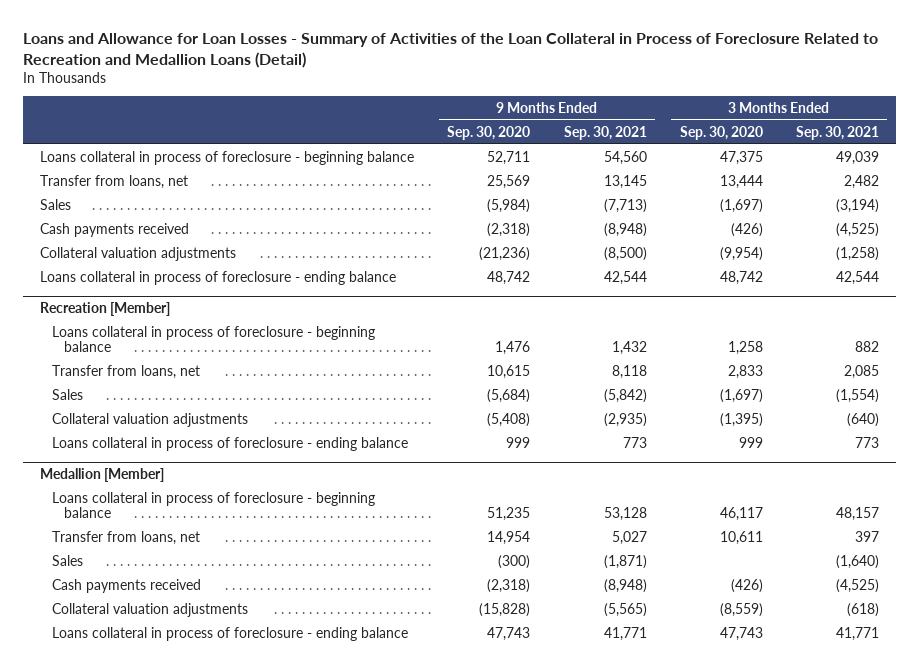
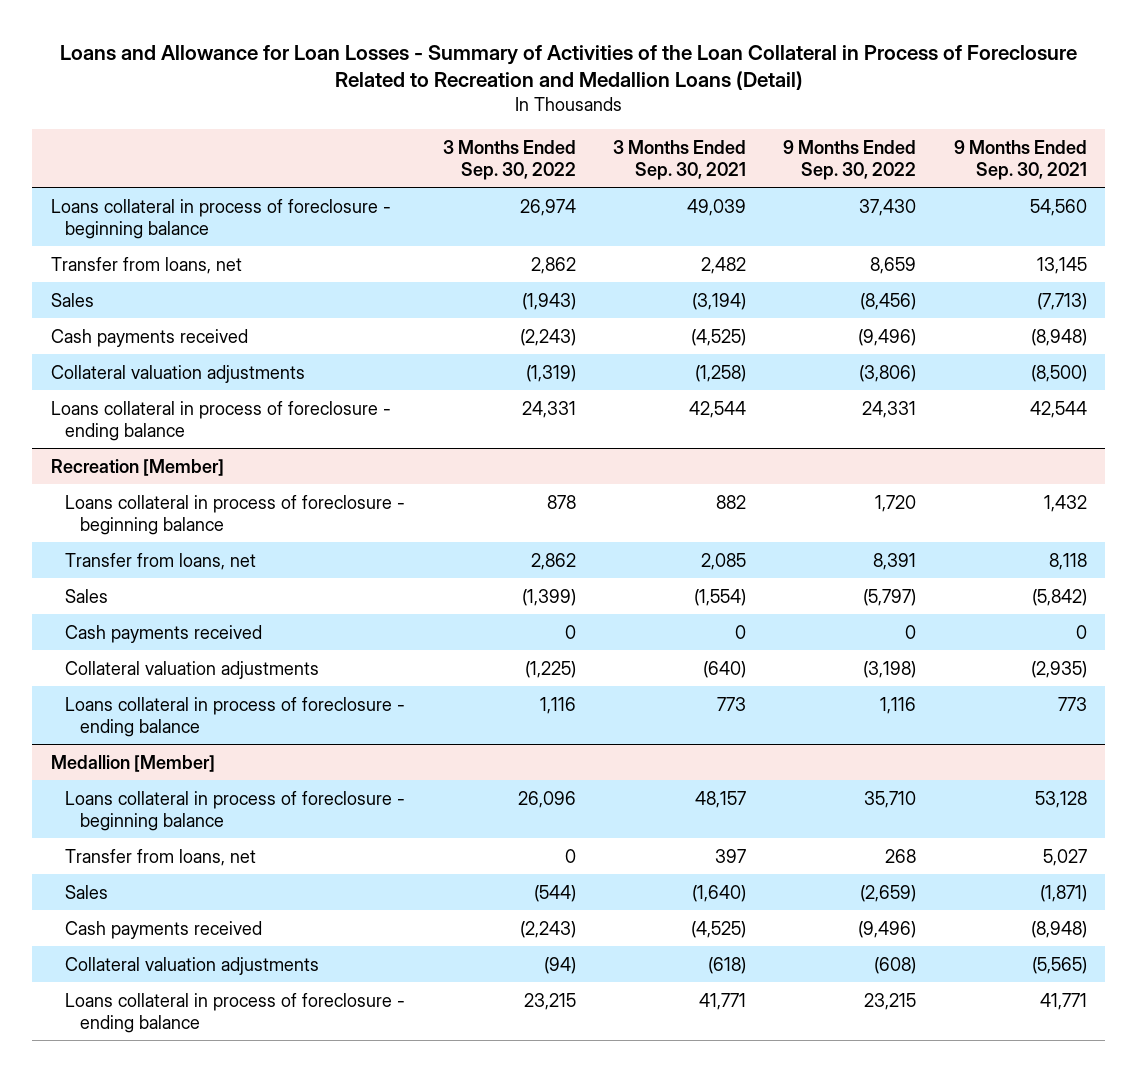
[447,125,531,140] Sep. 30, 2020 -> none
[679,125,763,140] Sep. 30, 2020 -> none
none -> [442,139,576,180] 3 Months Ended Sep. 30, 2022
none -> [783,139,917,180] 9 Months Ended Sep. 30, 2022
none -> [65,624,263,643] Cash payments received

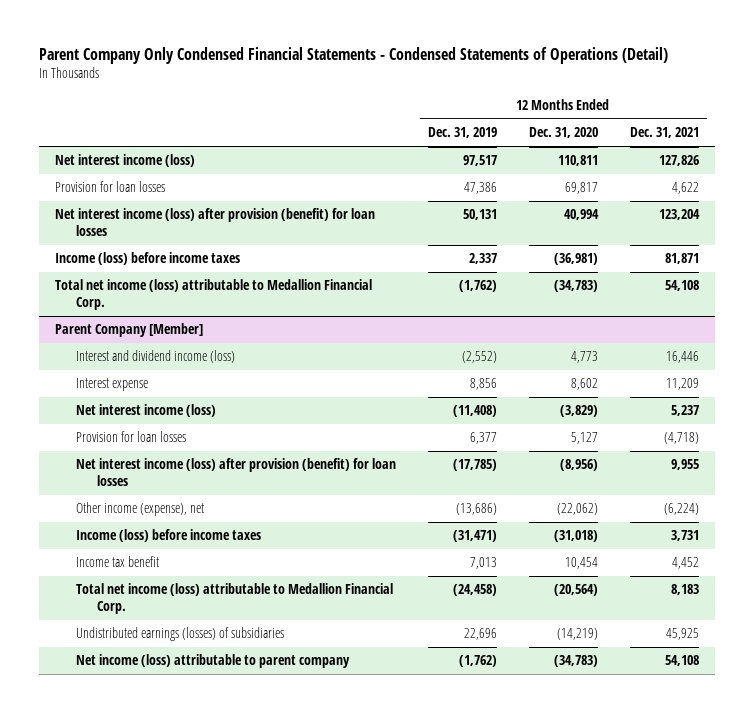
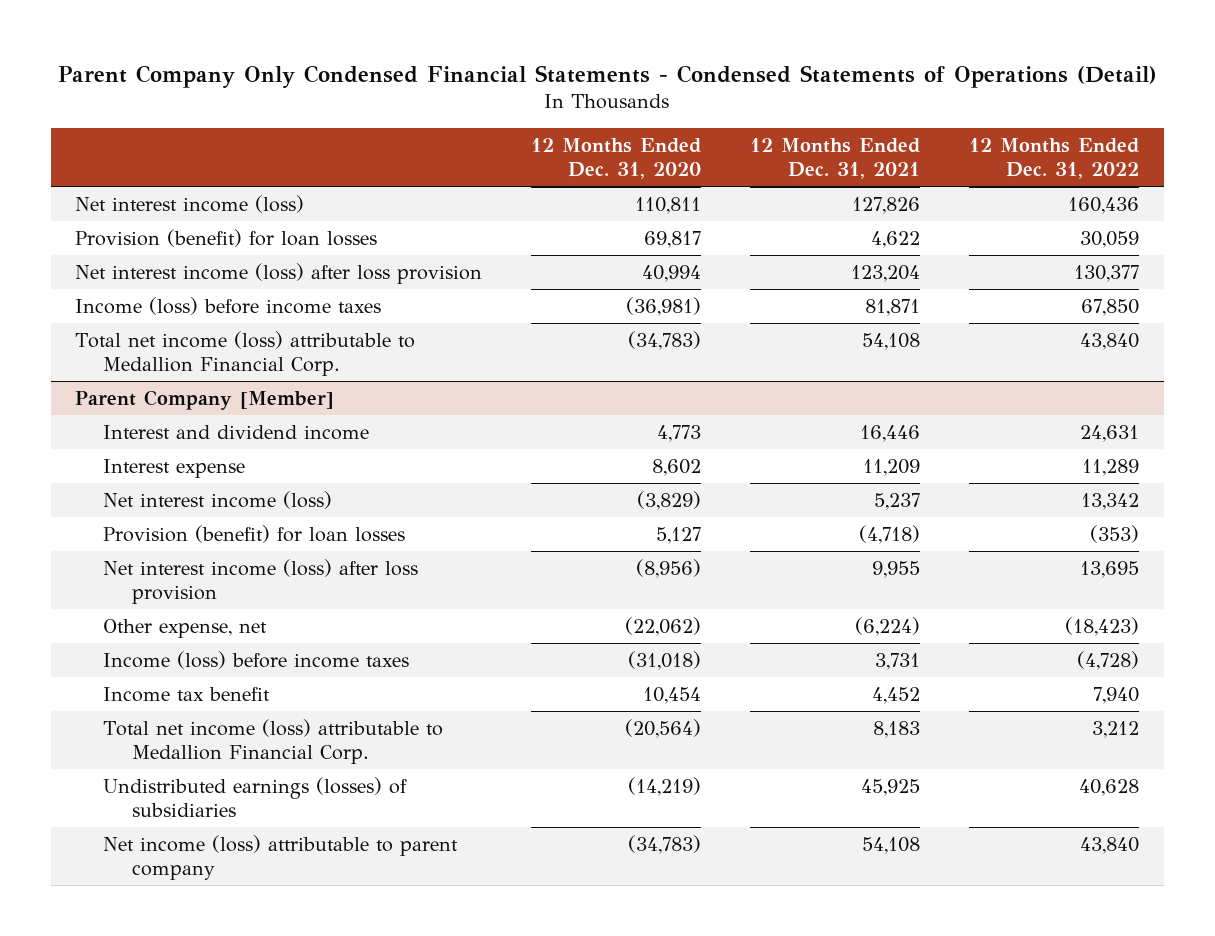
[427,127,497,139] Dec. 31, 2019 -> none
none -> [969,137,1140,180] 12 Months Ended Dec. 31, 2022
[54,181,165,193] Provision for loan losses -> [75,228,378,247] Provision (benefit) for loan losses
[54,208,375,237] Net interest income (loss) after provision (benefit) for loan losses -> [75,262,483,284] Net interest income (loss) after loss provision
[75,350,235,364] Interest and dividend income (loss) -> [103,424,370,440] Interest and dividend income
[75,431,186,443] Provision for loan losses -> [103,524,406,543] Provision (benefit) for loan losses
[75,458,396,487] Net interest income (loss) after provision (benefit) for loan losses -> [103,558,419,605] Net interest income (loss) after loss provision
[75,502,204,517] Other income (expense), net -> [103,618,268,638] Other expense, net

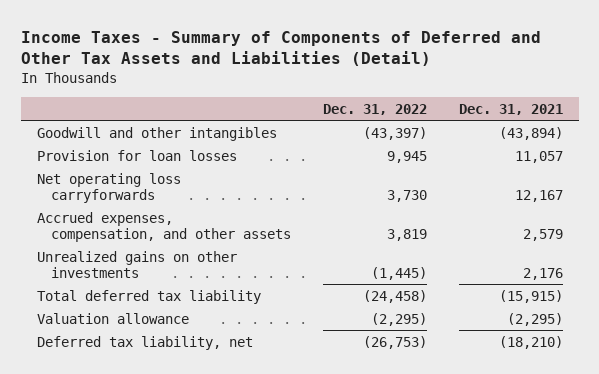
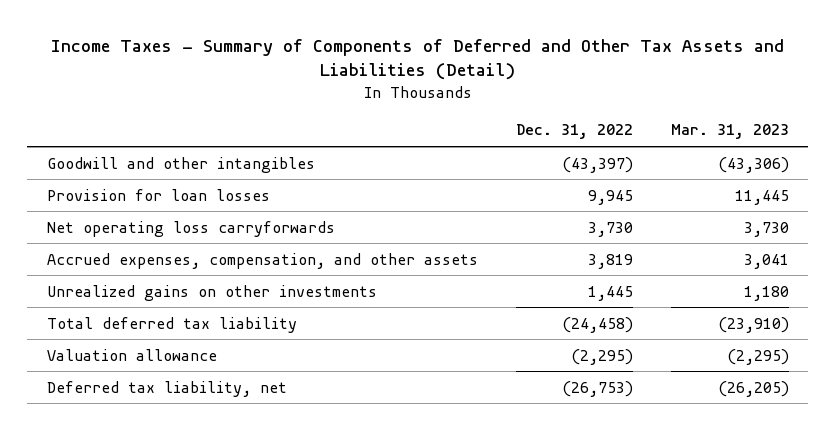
[458,103,563,115] Dec. 31, 2021 -> none
none -> [671,124,790,140] Mar. 31, 2023
[370,267,427,281] (1,445) -> [587,285,633,301] 1,445

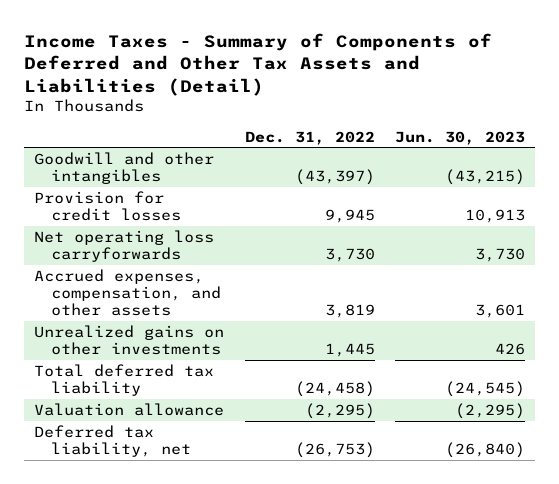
[671,124,790,140] Mar. 31, 2023 -> none
none -> [394,130,525,145] Jun. 30, 2023
[46,188,270,201] Provision for loan losses -> [34,190,182,221] Provision for credit losses

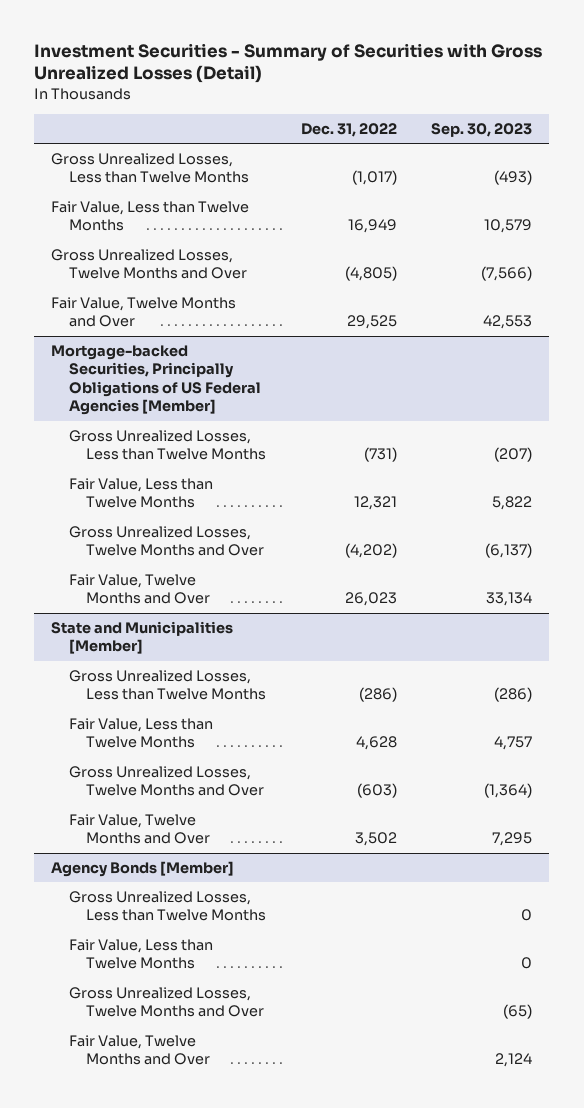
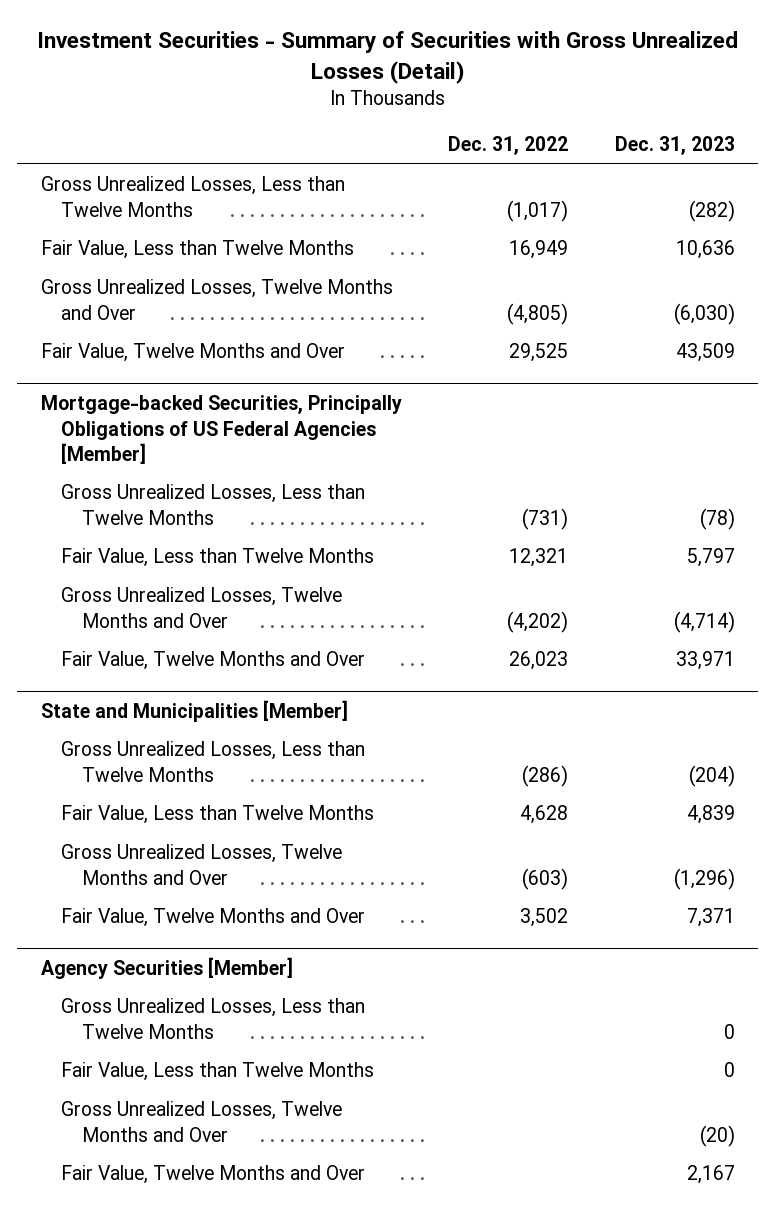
[431,122,533,137] Sep. 30, 2023 -> none
none -> [614,136,735,156] Dec. 31, 2023
[51,861,235,878] Agency Bonds [Member] -> [40,957,293,980] Agency Securities [Member]

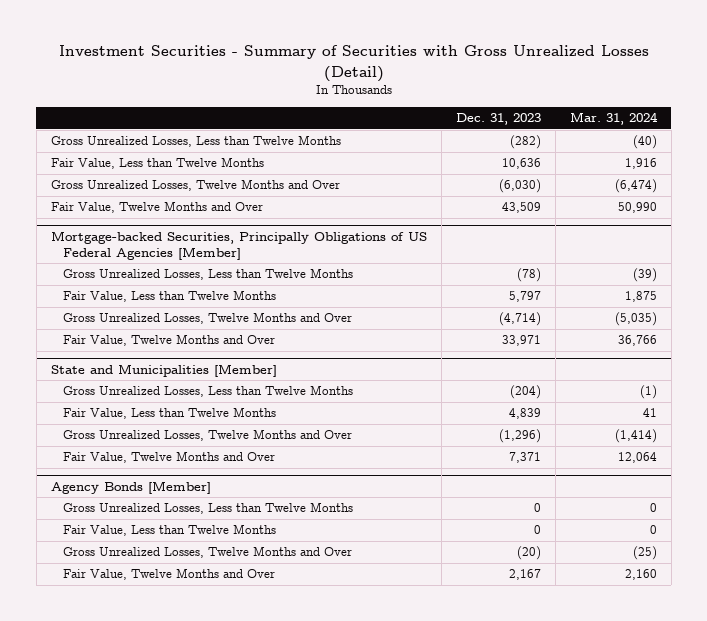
[448,136,569,156] Dec. 31, 2022 -> none
none -> [569,112,658,126] Mar. 31, 2024
[40,957,293,980] Agency Securities [Member] -> [50,481,211,495] Agency Bonds [Member]

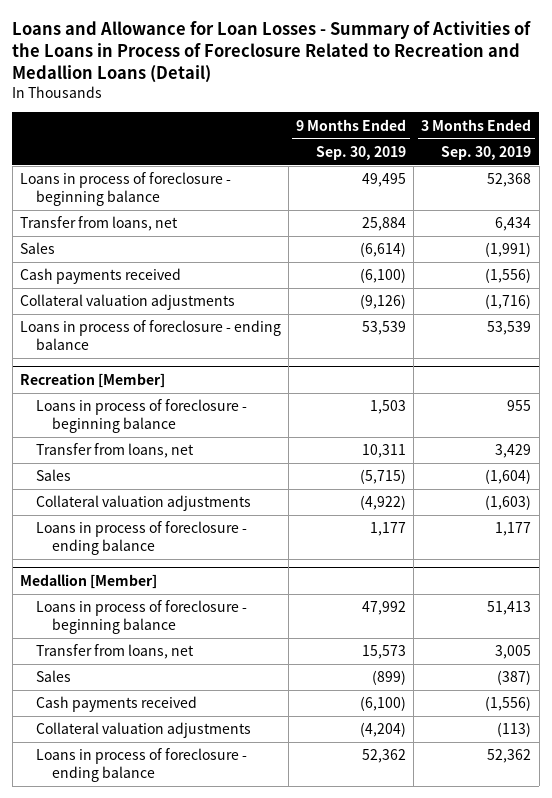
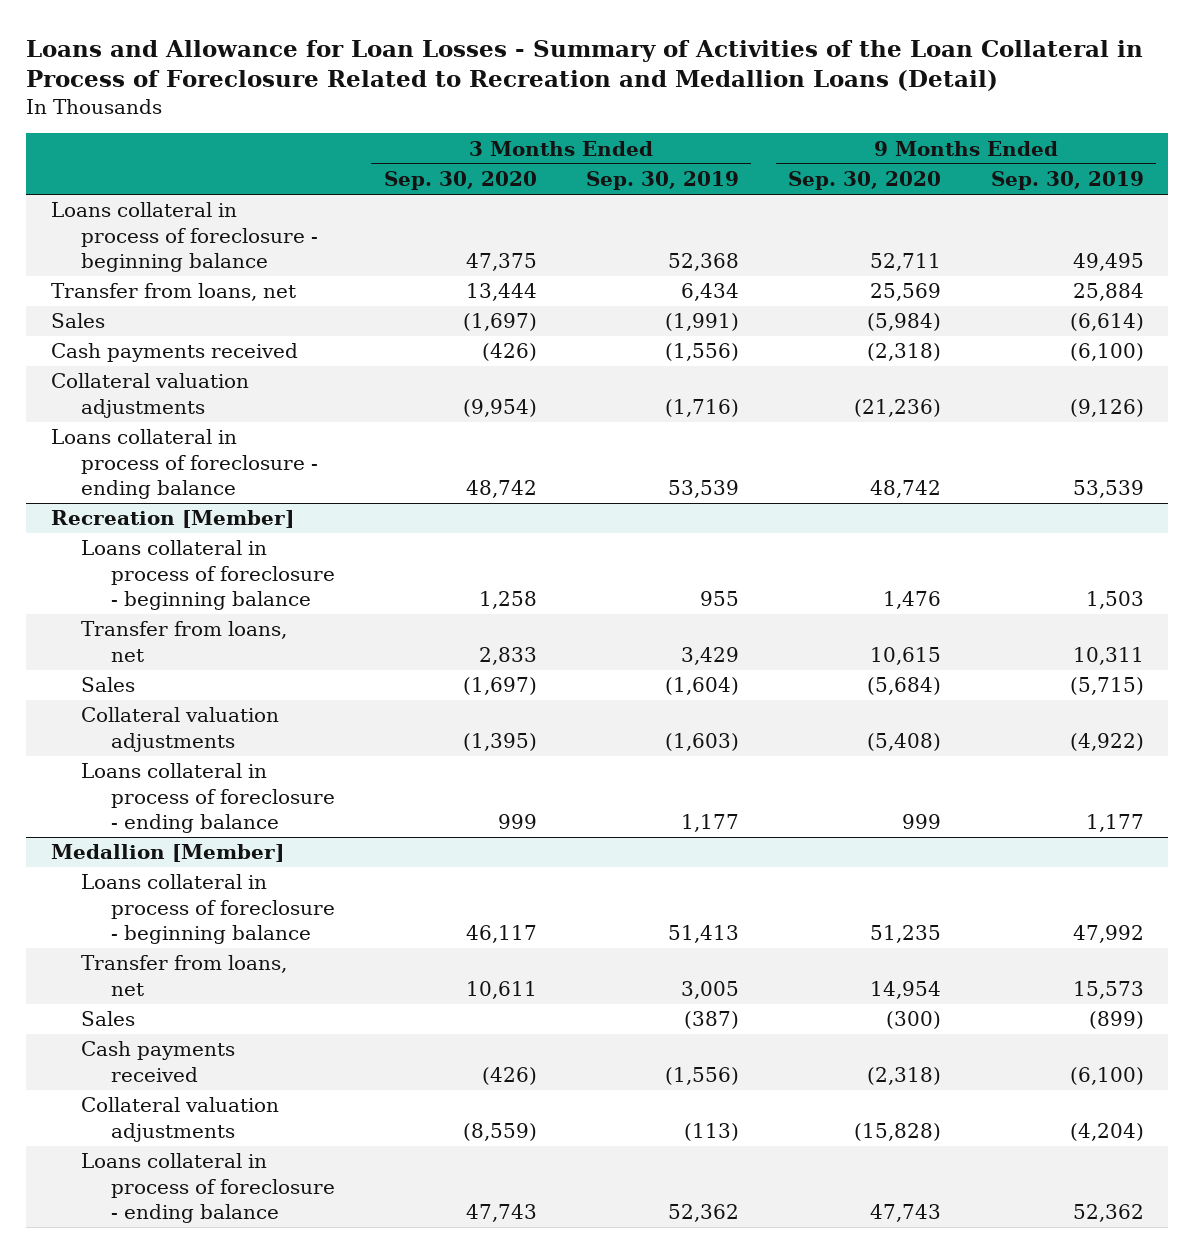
[12,20,532,83] Loans and Allowance for Loan Losses - Summary of Activities of the Loans in Process of Foreclosure Related to Recreation and Medallion Loans (Detail) -> [26,39,1144,92] Loans and Allowance for Loan Losses - Summary of Activities of the Loan Collateral in Process of Foreclosure Related to Recreation and Medallion Loans (Detail)
none -> [383,171,537,191] Sep. 30, 2020
none -> [788,171,942,191] Sep. 30, 2020
[20,172,232,206] Loans in process of foreclosure - beginning balance -> [51,202,318,273] Loans collateral in process of foreclosure - beginning balance
[20,320,282,350] Loans in process of foreclosure - ending balance -> [51,429,318,500] Loans collateral in process of foreclosure - ending balance
[36,399,248,433] Loans in process of foreclosure - beginning balance -> [80,540,335,611] Loans collateral in process of foreclosure - beginning balance
[36,521,248,555] Loans in process of foreclosure - ending balance -> [80,763,335,834] Loans collateral in process of foreclosure - ending balance
[36,600,248,634] Loans in process of foreclosure - beginning balance -> [80,874,335,945] Loans collateral in process of foreclosure - beginning balance
[36,748,248,782] Loans in process of foreclosure - ending balance -> [80,1153,335,1224] Loans collateral in process of foreclosure - ending balance

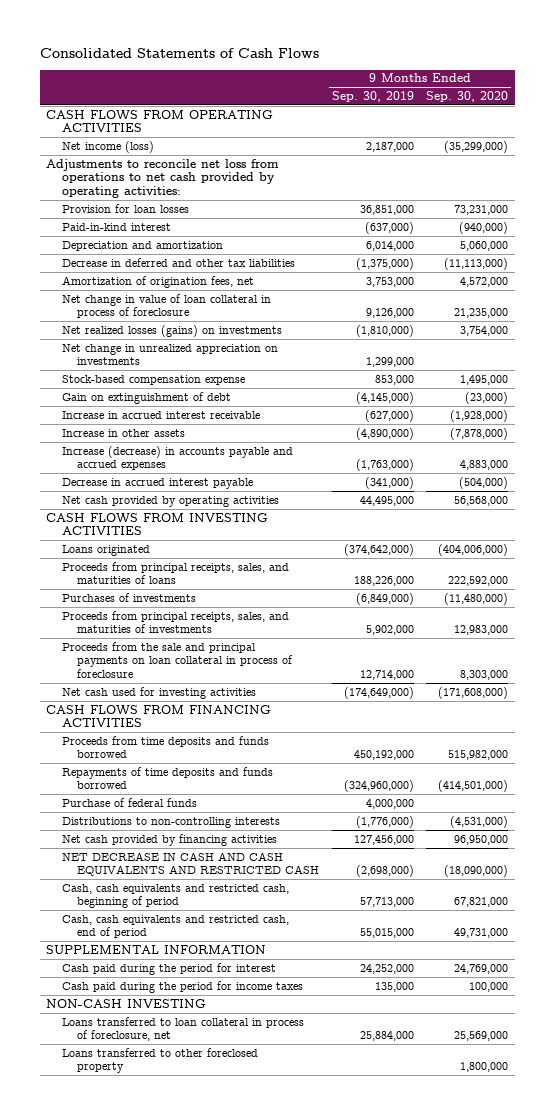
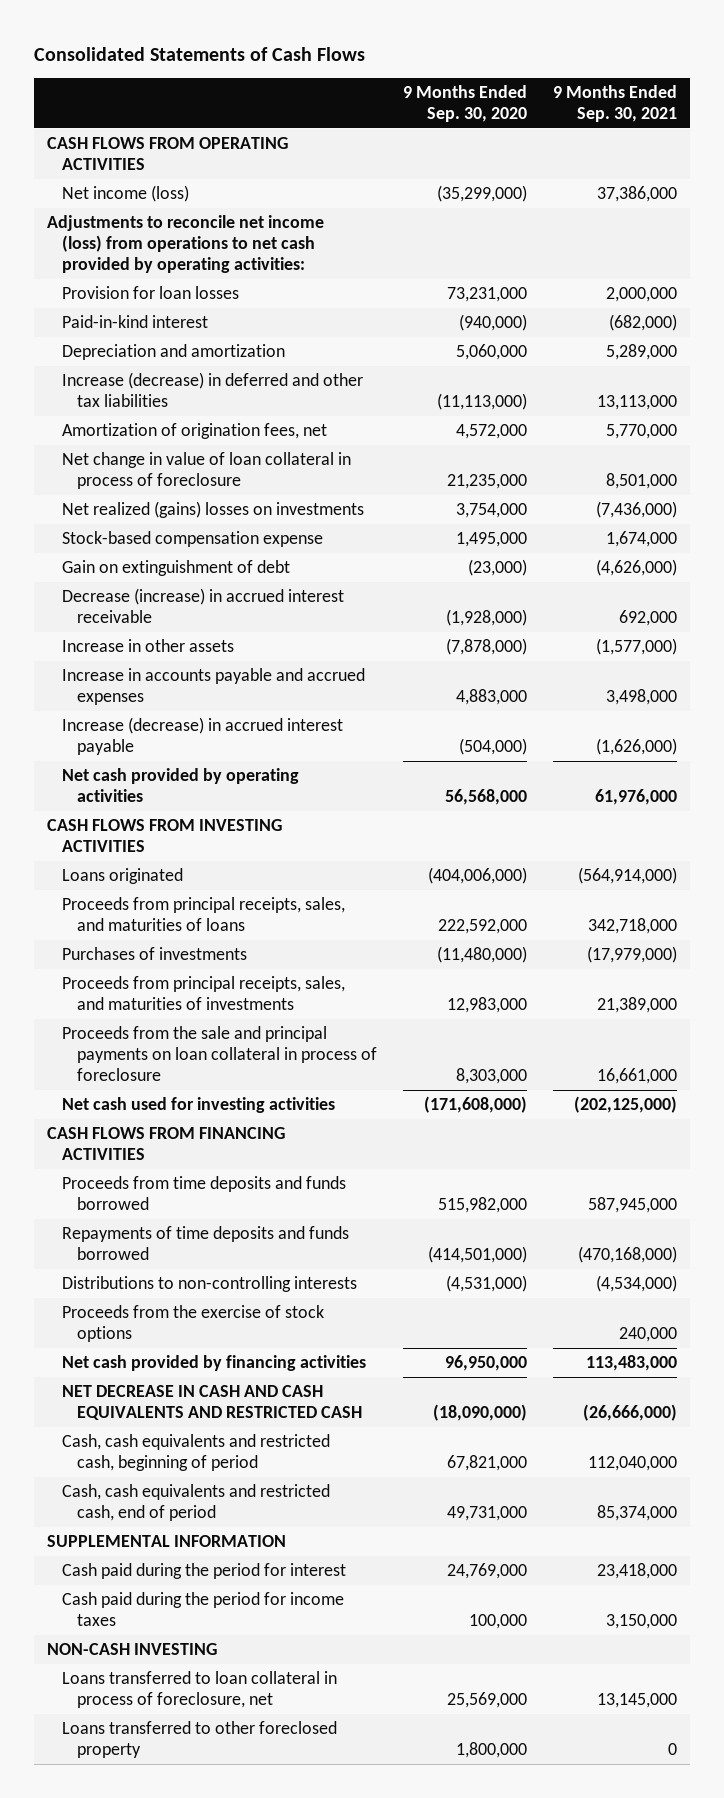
[331,91,414,103] Sep. 30, 2019 -> none
none -> [553,85,678,123] 9 Months Ended Sep. 30, 2021
[45,158,279,198] Adjustments to reconcile net loss from operations to net cash provided by operating activities: -> [46,214,324,274] Adjustments to reconcile net income (loss) from operations to net cash provided by operating activities:
[61,257,295,267] Decrease in deferred and other tax liabilities -> [62,371,364,408] Increase (decrease) in deferred and other tax liabilities
[61,343,278,366] Net change in unrealized appreciation on investments -> none
[61,324,282,337] Net realized losses (gains) on investments -> [62,500,365,518] Net realized (gains) losses on investments
[61,410,260,419] Increase in accrued interest receivable -> [62,587,345,624] Decrease (increase) in accrued interest receivable
[61,445,293,471] Increase (decrease) in accounts payable and accrued expenses -> [62,667,366,706] Increase in accounts payable and accrued expenses
[61,477,253,489] Decrease in accrued interest payable -> [62,716,344,756] Increase (decrease) in accrued interest payable
[61,797,197,807] Purchase of federal funds -> none
none -> [62,1304,325,1343] Proceeds from the exercise of stock options

